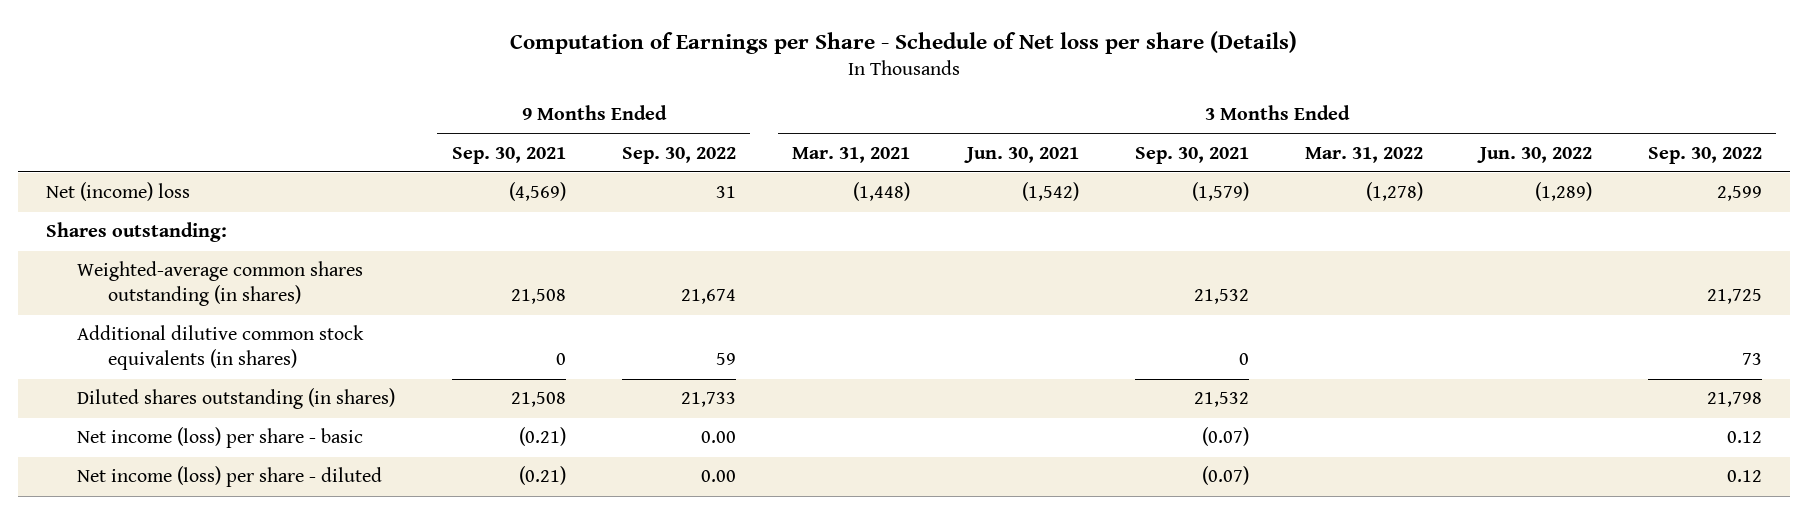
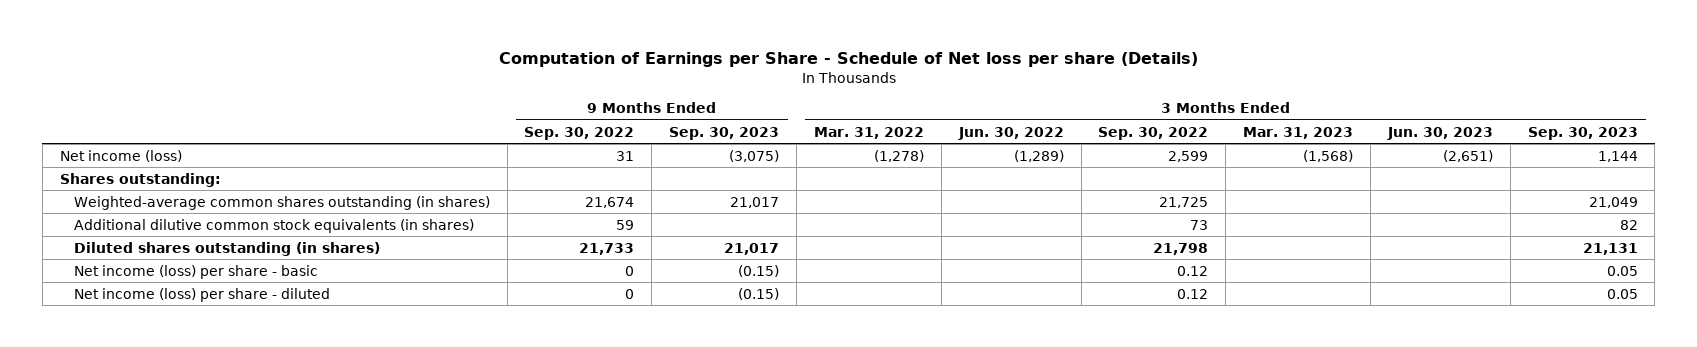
[451,146,566,164] Sep. 30, 2021 -> none
[792,146,911,163] Mar. 31, 2021 -> none
[963,146,1079,163] Jun. 30, 2021 -> none
[1135,146,1250,164] Sep. 30, 2021 -> none
none -> [669,126,780,140] Sep. 30, 2023
none -> [1243,126,1354,139] Mar. 31, 2023
none -> [1386,126,1493,140] Jun. 30, 2023
none -> [1527,126,1638,140] Sep. 30, 2023
[46,182,191,202] Net (income) loss -> [59,149,182,162] Net income (loss)
[700,431,736,444] 0.00 -> [625,265,635,276] 0
[700,470,736,483] 0.00 -> [625,288,635,299] 0

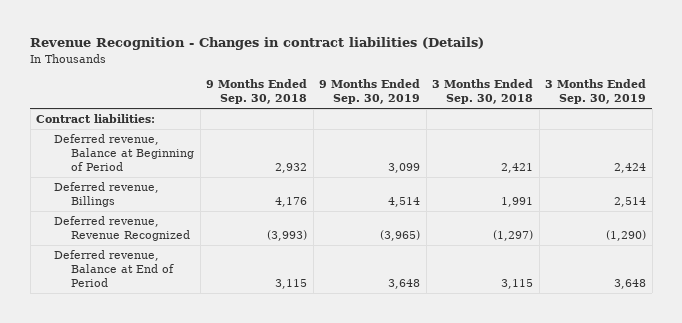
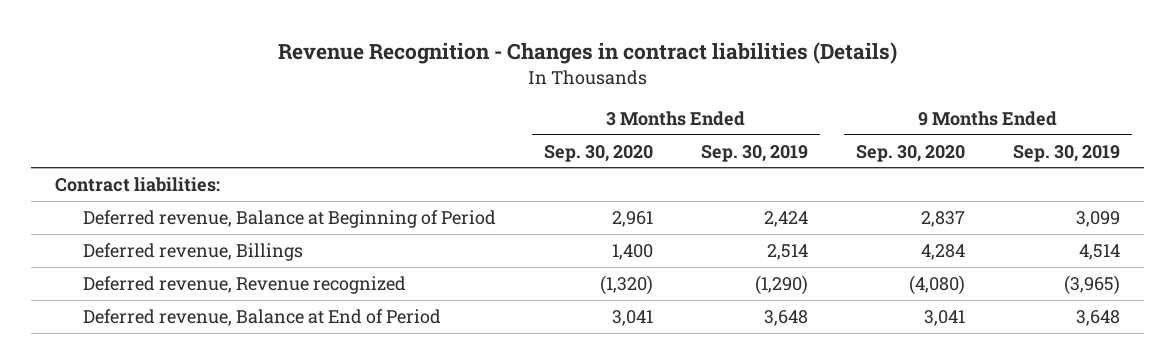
[206,79,308,105] 9 Months Ended Sep. 30, 2018 -> none
[432,79,534,105] 3 Months Ended Sep. 30, 2018 -> none
none -> [543,144,653,162] Sep. 30, 2020
none -> [855,144,965,162] Sep. 30, 2020
[53,216,191,242] Deferred revenue, Revenue Recognized -> [82,275,406,294] Deferred revenue, Revenue recognized

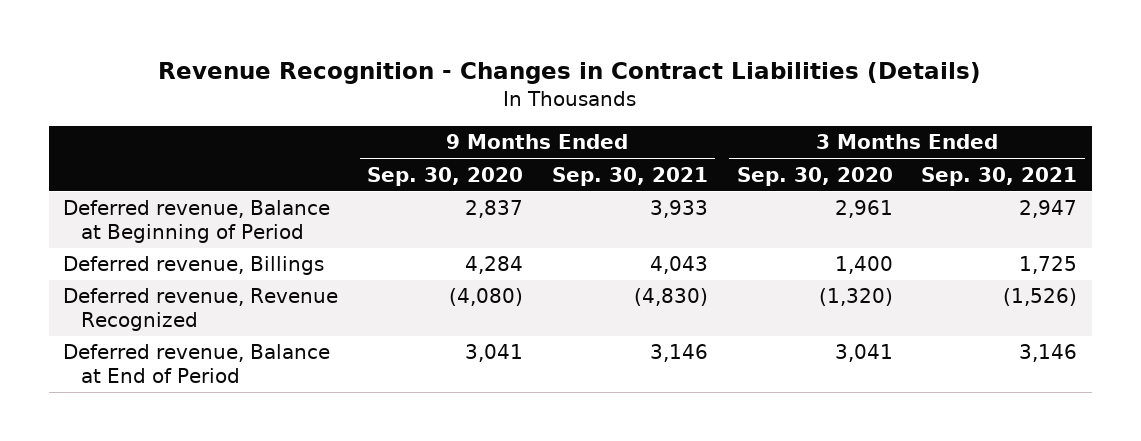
[277,42,897,65] Revenue Recognition - Changes in contract liabilities (Details) -> [158,62,982,85] Revenue Recognition - Changes in Contract Liabilities (Details)
[700,144,808,162] Sep. 30, 2019 -> none
[1013,144,1121,162] Sep. 30, 2019 -> none
none -> [551,166,708,186] Sep. 30, 2021
none -> [921,166,1078,186] Sep. 30, 2021
[55,176,221,192] Contract liabilities: -> none
[82,275,406,294] Deferred revenue, Revenue recognized -> [63,288,339,331] Deferred revenue, Revenue Recognized

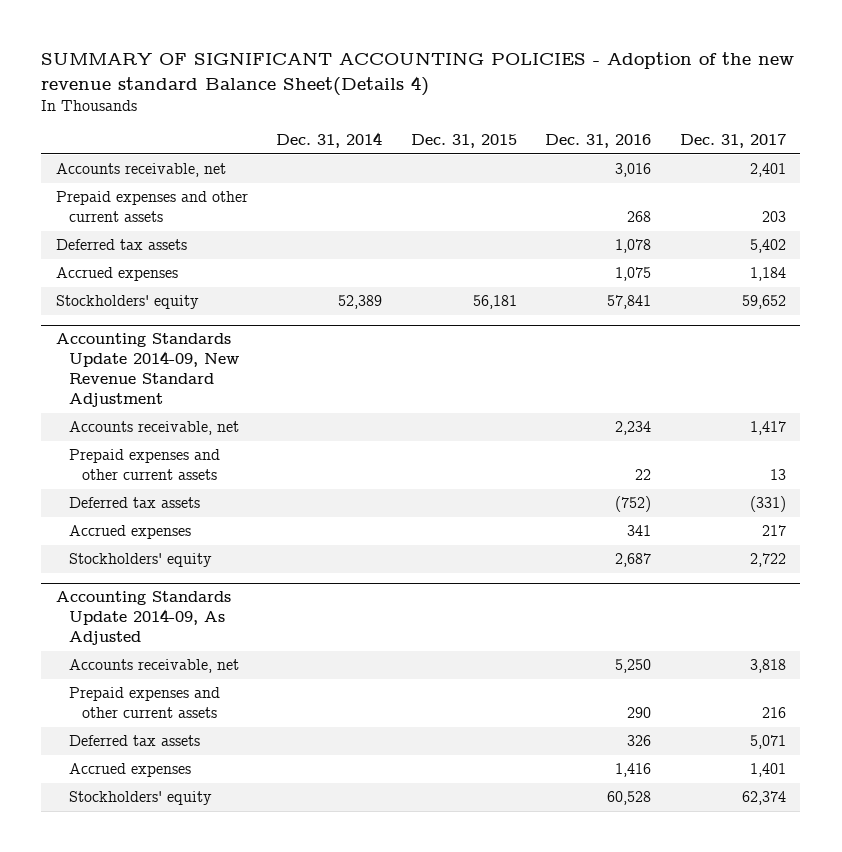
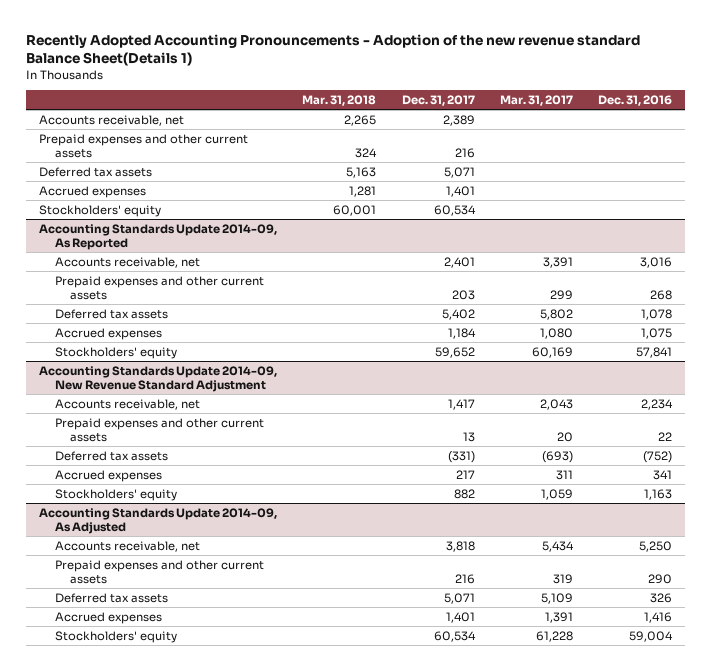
[41,52,795,96] SUMMARY OF SIGNIFICANT ACCOUNTING POLICIES - Adoption of the new revenue standard Balance Sheet(Details 4) -> [26,33,641,66] Recently Adopted Accounting Pronouncements - Adoption of the new revenue standard Balance Sheet(Details 1)
[276,132,383,149] Dec. 31, 2014 -> none
[410,134,517,149] Dec. 31, 2015 -> none
none -> [302,95,377,107] Mar. 31, 2018
none -> [499,95,573,107] Mar. 31, 2017
none -> [39,114,185,126] Accounts receivable, net
none -> [39,133,249,159] Prepaid expenses and other current assets
none -> [39,166,153,177] Deferred tax assets
none -> [39,185,147,198] Accrued expenses
none -> [39,204,162,217] Stockholders' equity
none -> [39,223,278,251] Accounting Standards Update 2014-09, As Reported
[615,553,652,568] 2,687 -> [644,488,673,500] 1,163
[750,553,787,568] 2,722 -> [453,488,475,499] 882
[607,791,652,806] 60,528 -> [629,630,674,642] 59,004
[742,791,787,806] 62,374 -> [433,630,476,642] 60,534

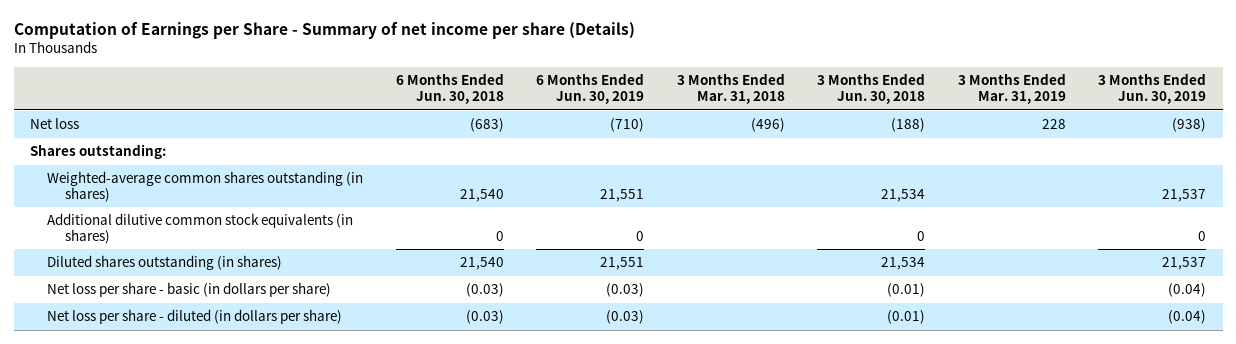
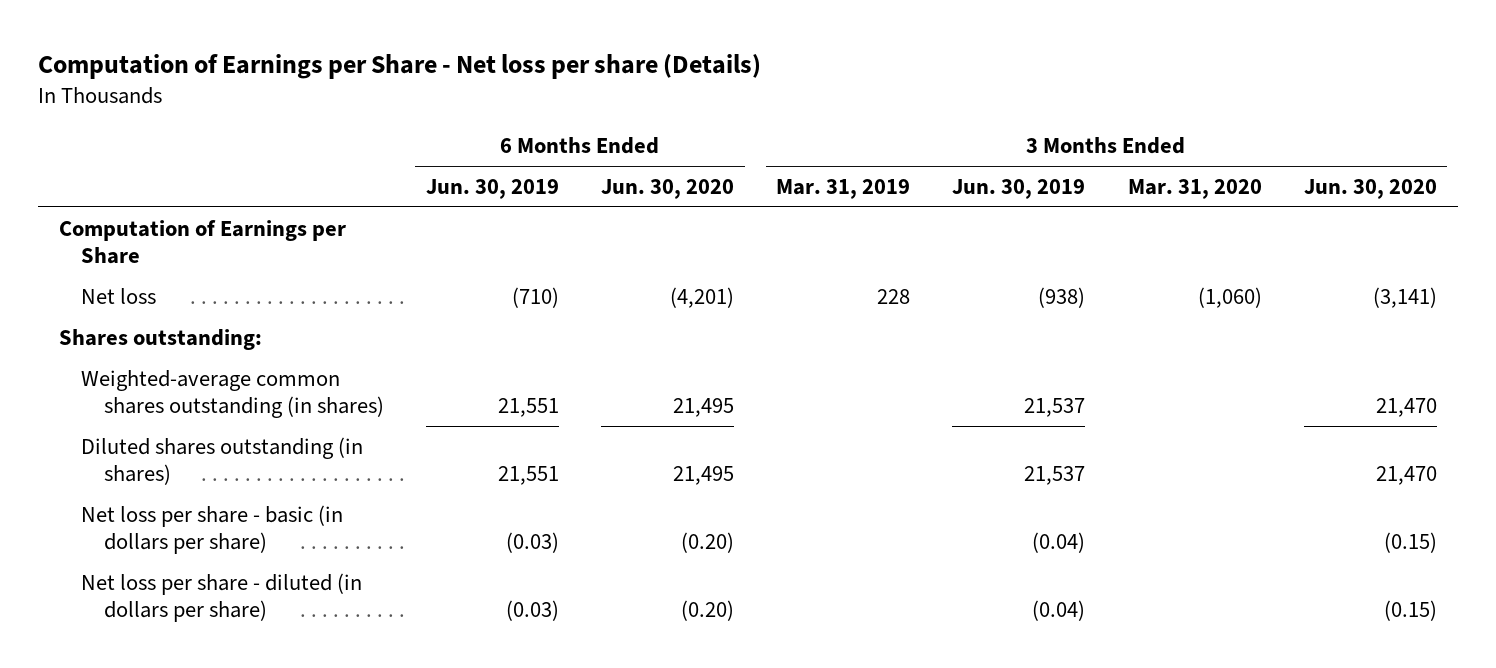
[13,21,635,39] Computation of Earnings per Share - Summary of net income per share (Details) -> [37,53,761,79] Computation of Earnings per Share - Net loss per share (Details)
[395,73,504,105] 6 Months Ended Jun. 30, 2018 -> none
[676,73,785,105] 3 Months Ended Mar. 31, 2018 -> none
[817,73,926,105] 3 Months Ended Jun. 30, 2018 -> none
none -> [600,178,734,199] Jun. 30, 2020
none -> [1127,178,1262,199] Mar. 31, 2020
none -> [1303,178,1437,199] Jun. 30, 2020
none -> [59,219,347,265] Computation of Earnings per Share
[47,213,354,245] Additional dilutive common stock equivalents (in shares) -> none

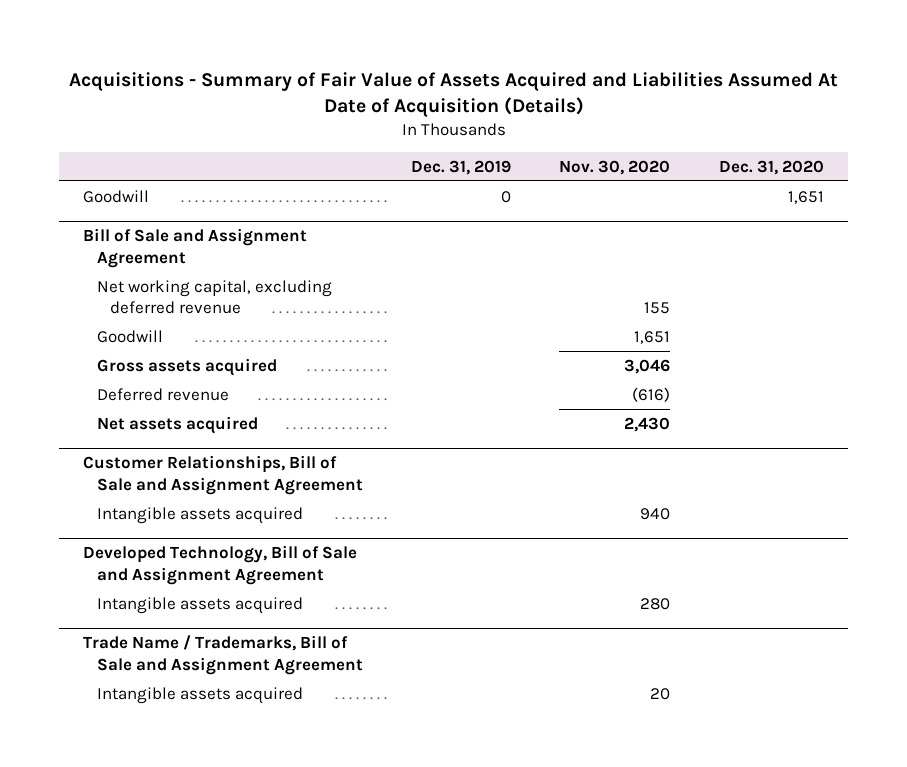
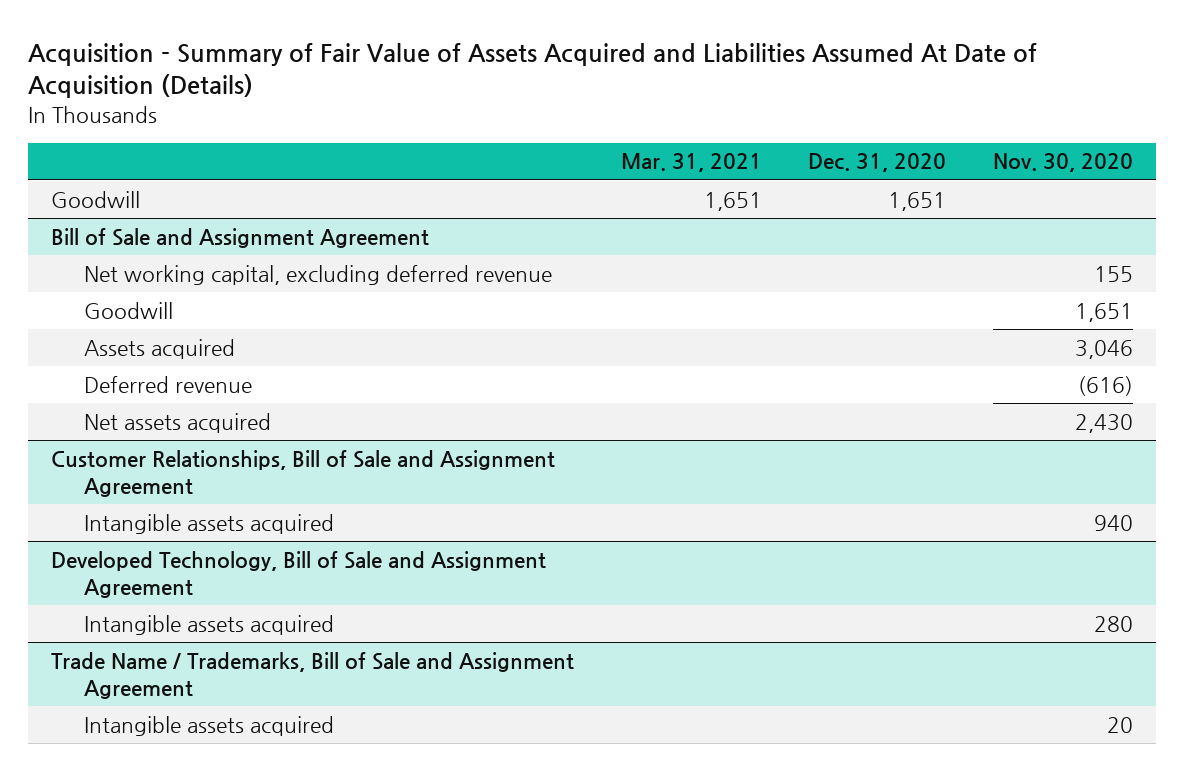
[68,71,838,117] Acquisitions - Summary of Fair Value of Assets Acquired and Liabilities Assumed At Date of Acquisition (Details) -> [28,42,1038,99] Acquisition - Summary of Fair Value of Assets Acquired and Liabilities Assumed At Date of Acquisition (Details)
[411,159,512,175] Dec. 31, 2019 -> none
none -> [620,153,762,173] Mar. 31, 2021
[96,357,277,376] Gross assets acquired -> [83,338,235,359] Assets acquired

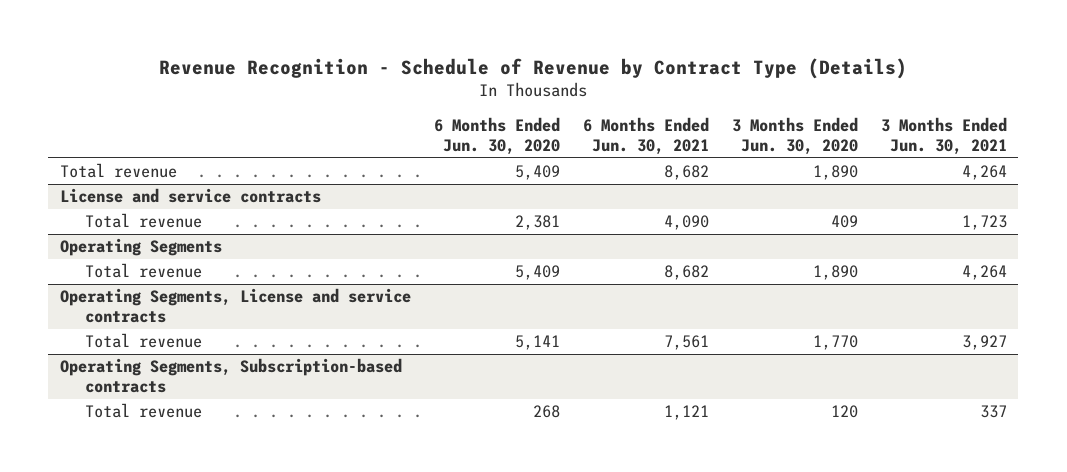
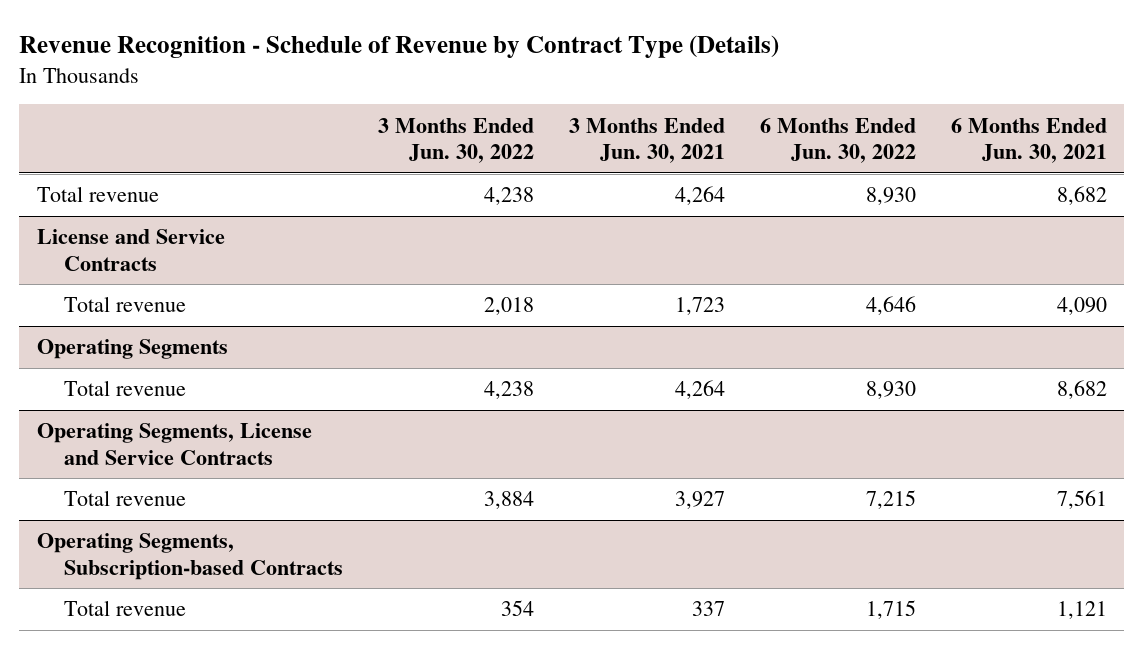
[433,116,560,155] 6 Months Ended Jun. 30, 2020 -> none
[731,116,858,155] 3 Months Ended Jun. 30, 2020 -> none
none -> [377,117,534,164] 3 Months Ended Jun. 30, 2022
none -> [759,117,916,164] 6 Months Ended Jun. 30, 2022
[59,188,321,204] License and service contracts -> [36,229,225,271] License and Service Contracts
[59,288,411,324] Operating Segments, License and service contracts -> [36,423,312,465] Operating Segments, License and Service Contracts
[59,358,402,394] Operating Segments, Subscription-based contracts -> [36,533,343,580] Operating Segments, Subscription-based Contracts

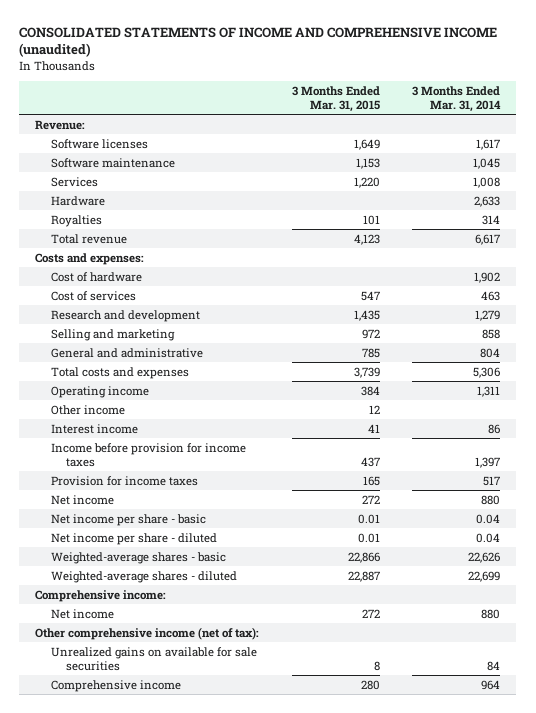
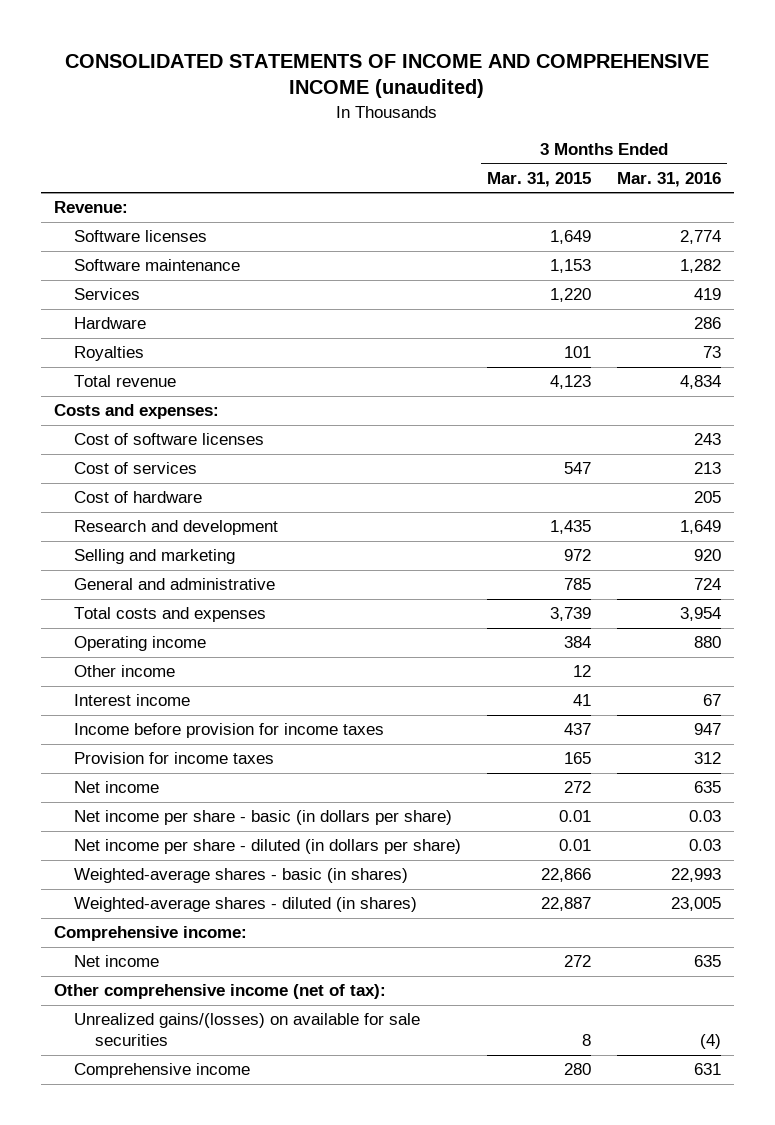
[412,85,502,112] 3 Months Ended Mar. 31, 2014 -> none
none -> [616,171,721,187] Mar. 31, 2016
none -> [74,433,265,446] Cost of software licenses
[50,271,142,282] Cost of hardware -> [74,491,203,504] Cost of hardware
[50,513,206,526] Net income per share - basic -> [74,810,453,826] Net income per share - basic (in dollars per share)
[50,532,217,545] Net income per share - diluted -> [74,839,462,855] Net income per share - diluted (in dollars per share)
[50,551,226,564] Weighted-average shares - basic -> [74,868,409,884] Weighted-average shares - basic (in shares)
[50,570,237,583] Weighted-average shares - diluted -> [74,897,418,913] Weighted-average shares - diluted (in shares)
[50,646,257,671] Unrealized gains on available for sale securities -> [74,1013,421,1047] Unrealized gains/(losses) on available for sale securities

